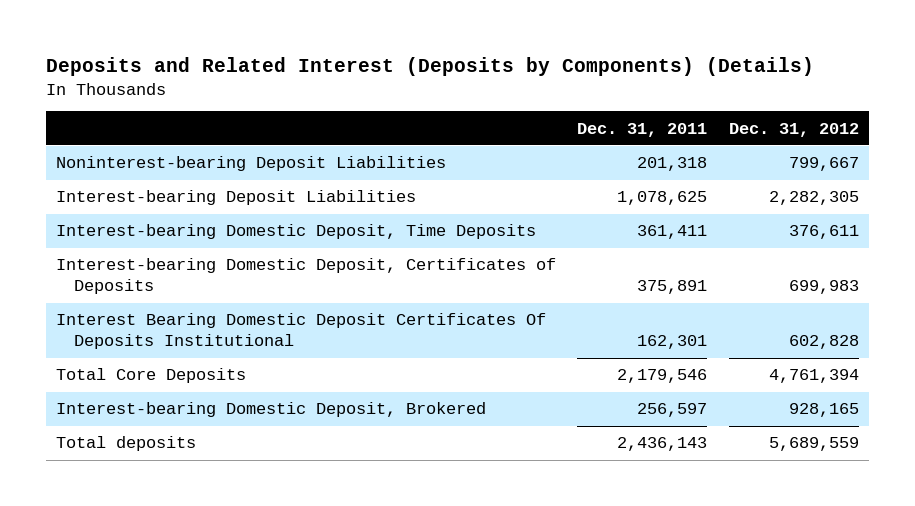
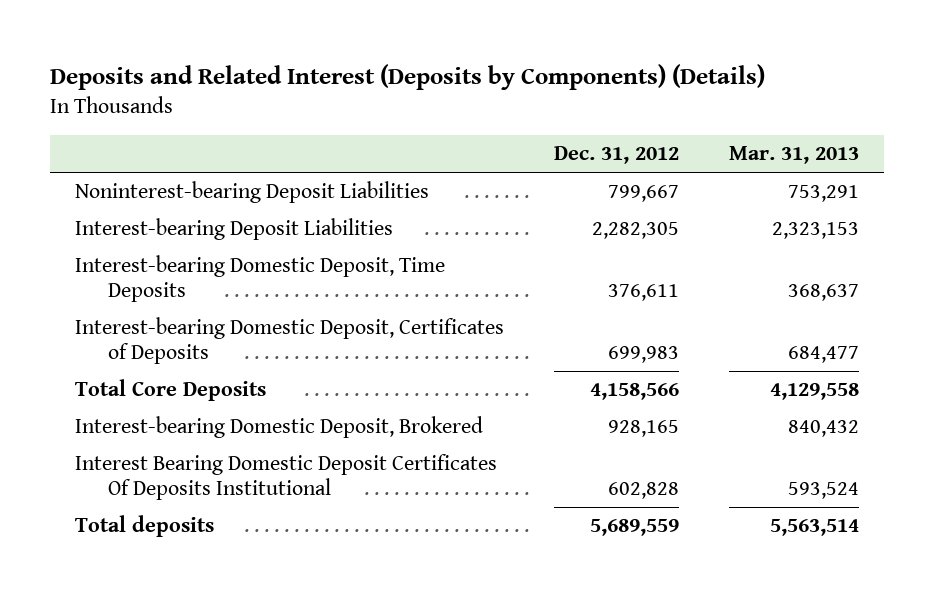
[577,122,708,137] Dec. 31, 2011 -> none
none -> [728,146,859,165] Mar. 31, 2013
[768,369,859,384] 4,761,394 -> [589,383,679,401] 4,158,566
[56,313,547,350] Interest Bearing Domestic Deposit Certificates Of Deposits Institutional -> [75,454,498,501] Interest Bearing Domestic Deposit Certificates Of Deposits Institutional

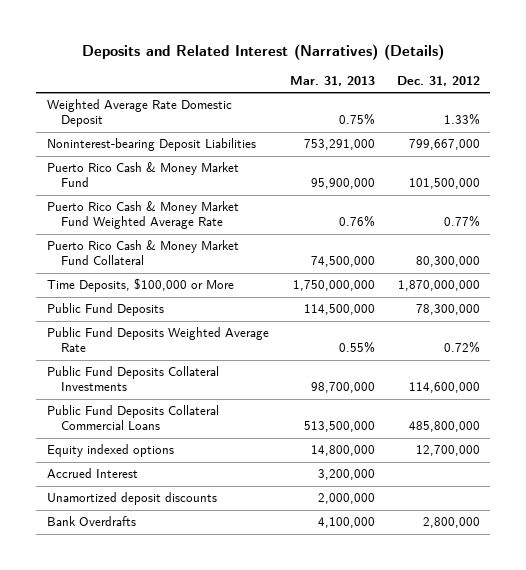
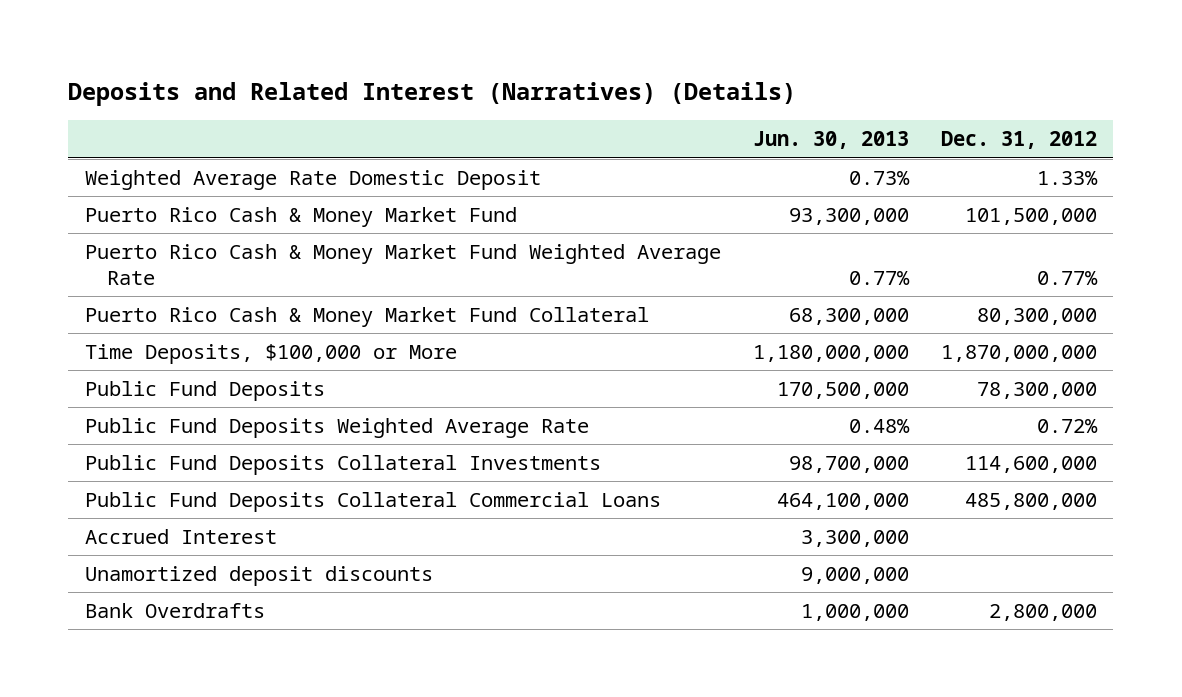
[290,75,376,86] Mar. 31, 2013 -> none
none -> [752,131,909,150] Jun. 30, 2013
[46,138,256,152] Noninterest-bearing Deposit Liabilities -> none
[46,444,174,458] Equity indexed options -> none

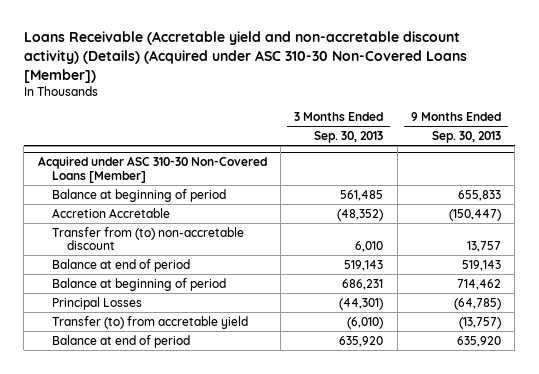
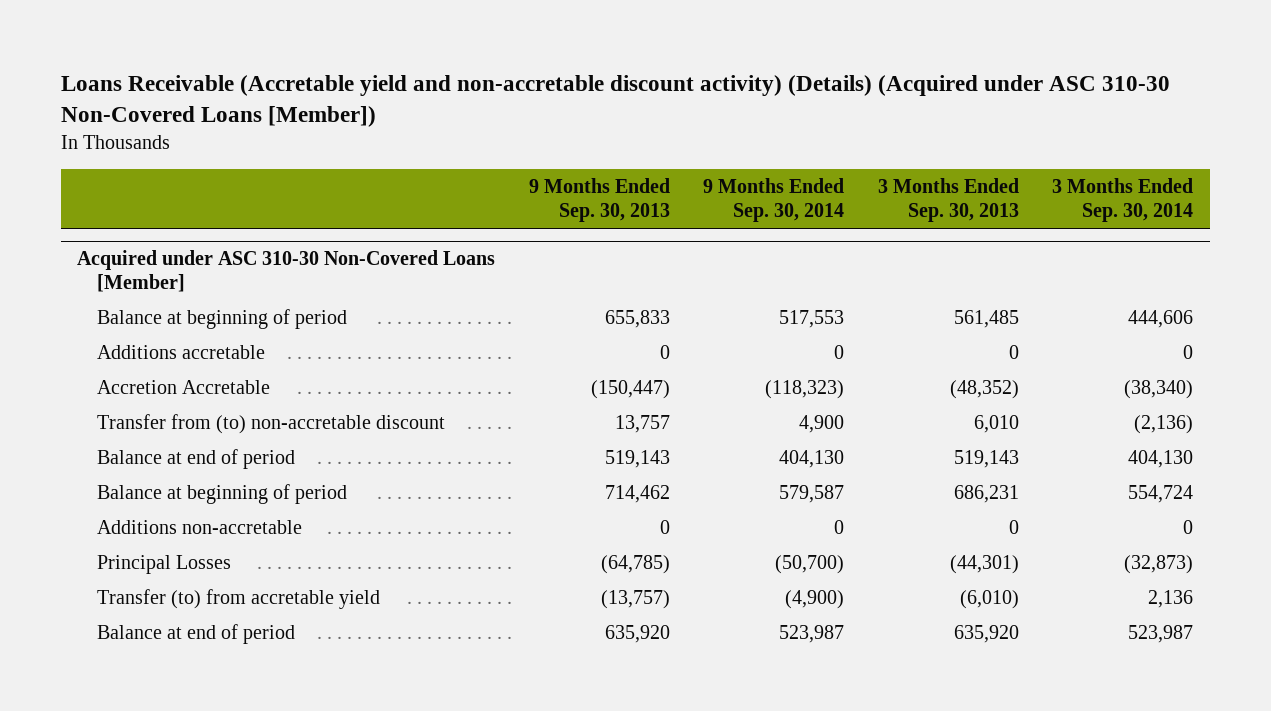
none -> [703,177,845,223] 9 Months Ended Sep. 30, 2014
none -> [1052,177,1194,223] 3 Months Ended Sep. 30, 2014
none -> [96,344,265,359] Additions accretable
none -> [96,519,302,534] Additions non-accretable

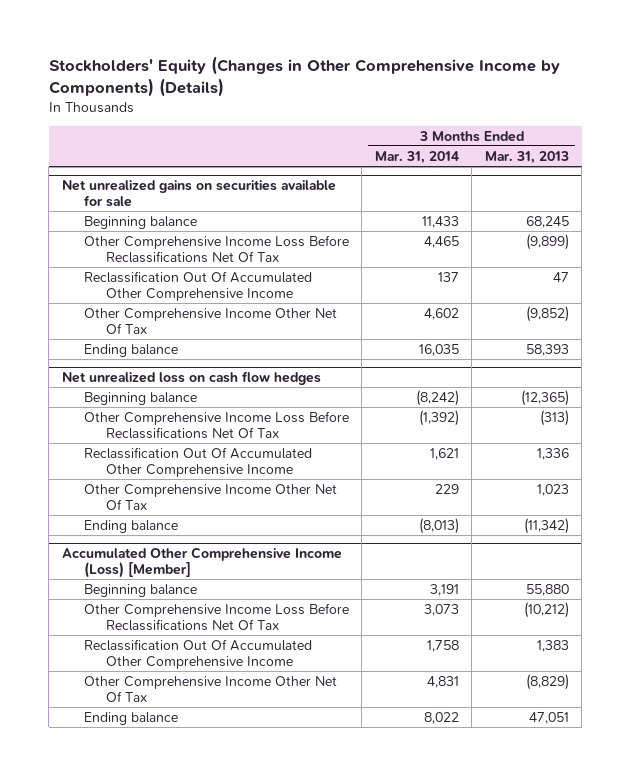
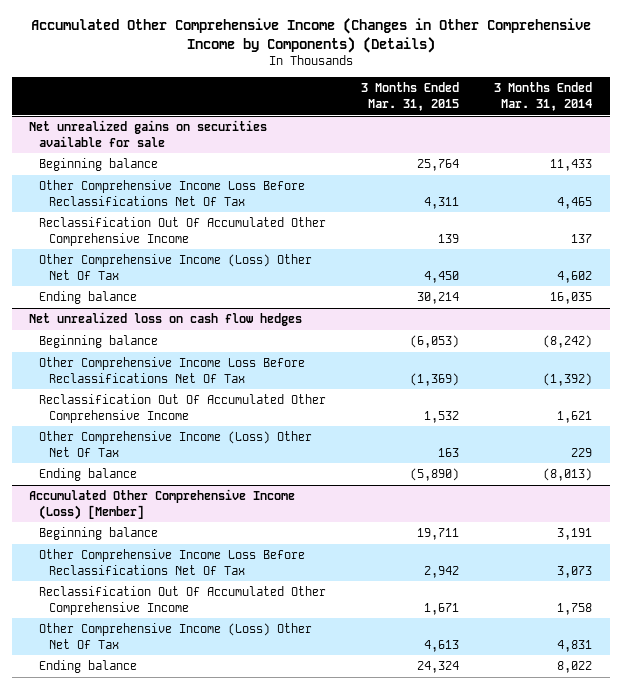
[48,55,560,97] Stockholders' Equity (Changes in Other Comprehensive Income by Components) (Details) -> [30,18,591,54] Accumulated Other Comprehensive Income (Changes in Other Comprehensive Income by Components) (Details)
[484,150,569,164] Mar. 31, 2013 -> none
none -> [361,82,460,111] 3 Months Ended Mar. 31, 2015
[83,307,337,335] Other Comprehensive Income Other Net Of Tax -> [39,254,313,280] Other Comprehensive Income (Loss) Other Net Of Tax
[83,483,337,511] Other Comprehensive Income Other Net Of Tax -> [39,431,313,457] Other Comprehensive Income (Loss) Other Net Of Tax
[83,675,337,703] Other Comprehensive Income Other Net Of Tax -> [39,623,313,649] Other Comprehensive Income (Loss) Other Net Of Tax

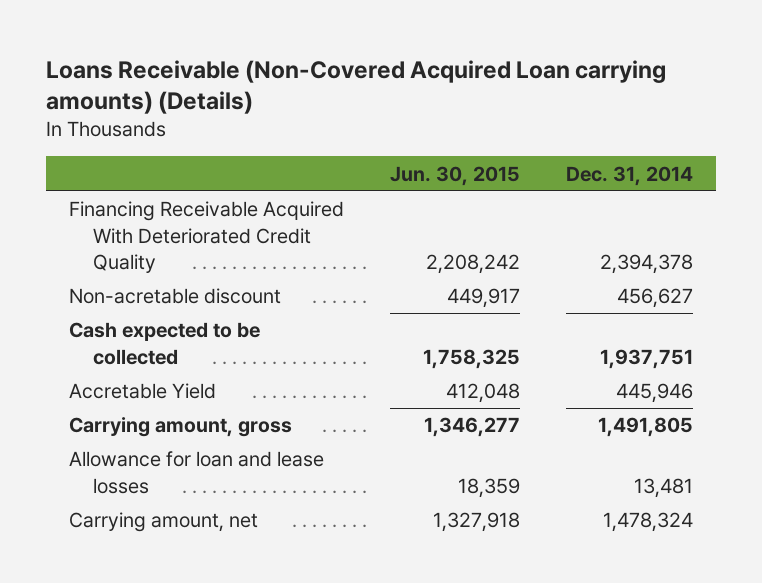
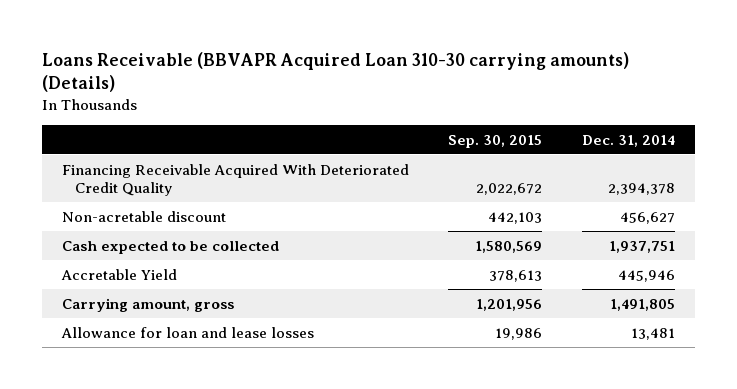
[46,59,667,114] Loans Receivable (Non-Covered Acquired Loan carrying amounts) (Details) -> [42,51,630,93] Loans Receivable (BBVAPR Acquired Loan 310-30 carrying amounts) (Details)
[390,165,521,186] Jun. 30, 2015 -> none
none -> [448,134,543,148] Sep. 30, 2015
[69,512,259,533] Carrying amount, net -> none

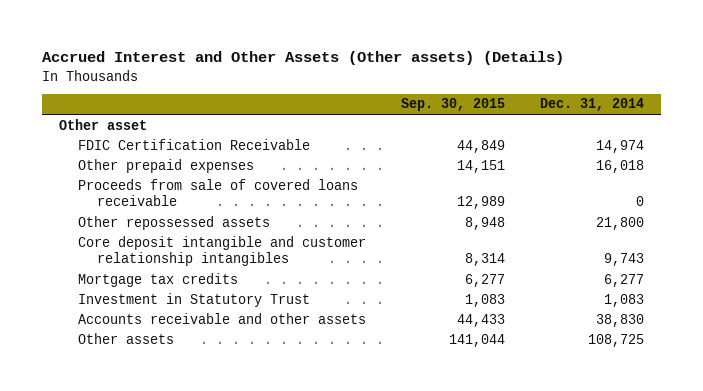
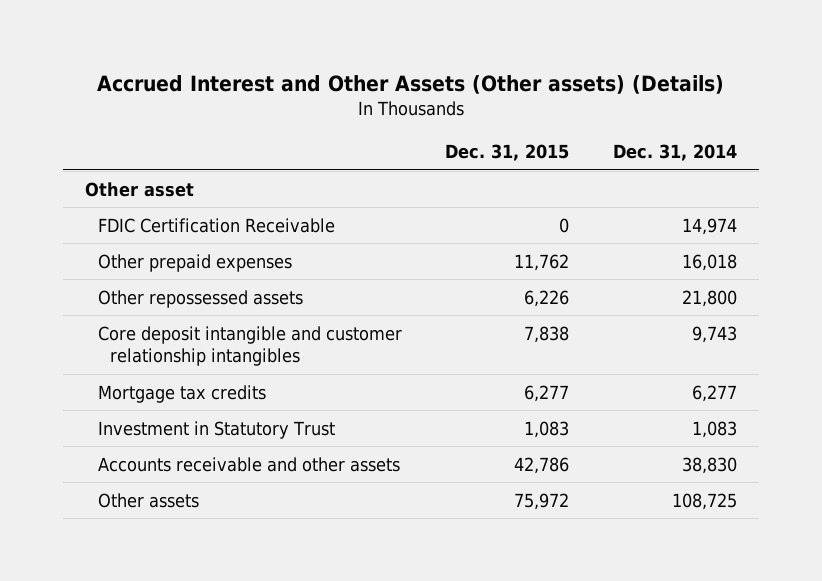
[400,98,505,112] Sep. 30, 2015 -> none
none -> [445,144,570,162] Dec. 31, 2015
[78,178,359,206] Proceeds from sale of covered loans receivable -> none

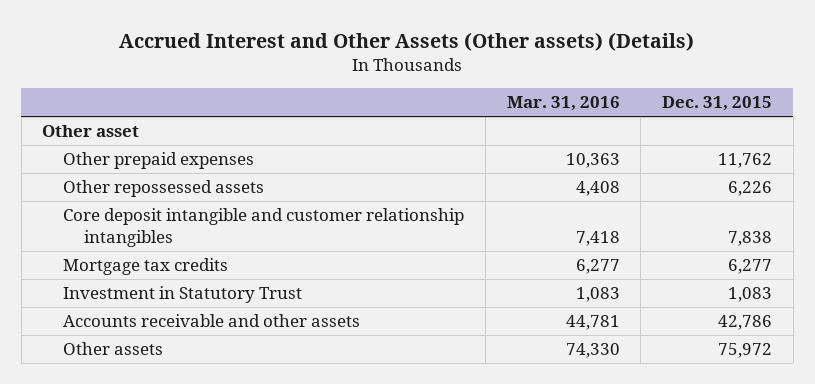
[612,144,737,162] Dec. 31, 2014 -> none
none -> [506,96,620,112] Mar. 31, 2016
[97,217,335,233] FDIC Certification Receivable -> none

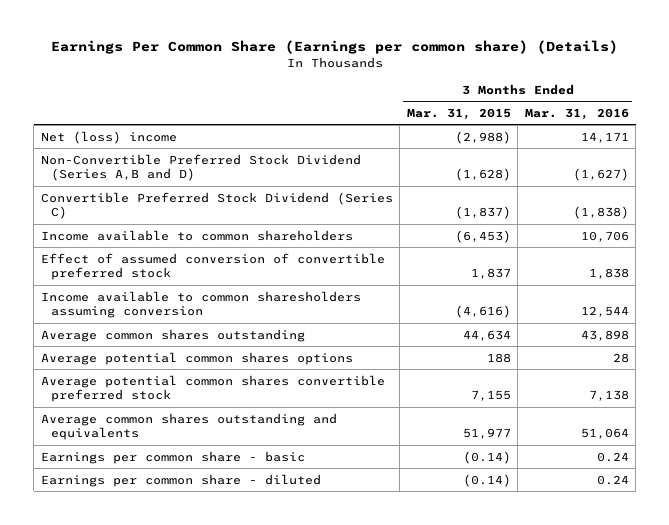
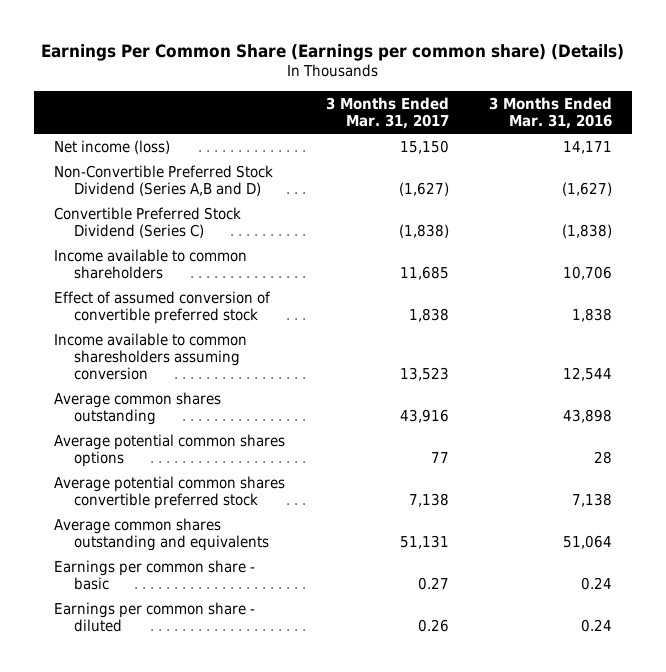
[406,107,511,120] Mar. 31, 2015 -> none
none -> [325,96,449,129] 3 Months Ended Mar. 31, 2017
[40,130,177,144] Net (loss) income -> [54,139,171,154] Net income (loss)

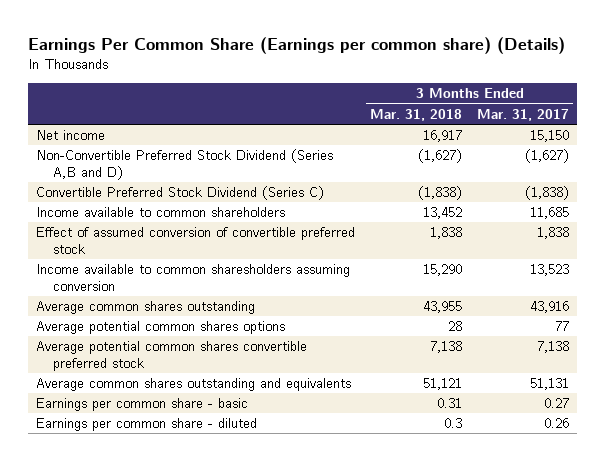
[488,96,612,129] 3 Months Ended Mar. 31, 2016 -> none
none -> [369,108,462,121] Mar. 31, 2018
[54,139,171,154] Net income (loss) -> [35,130,105,141] Net income

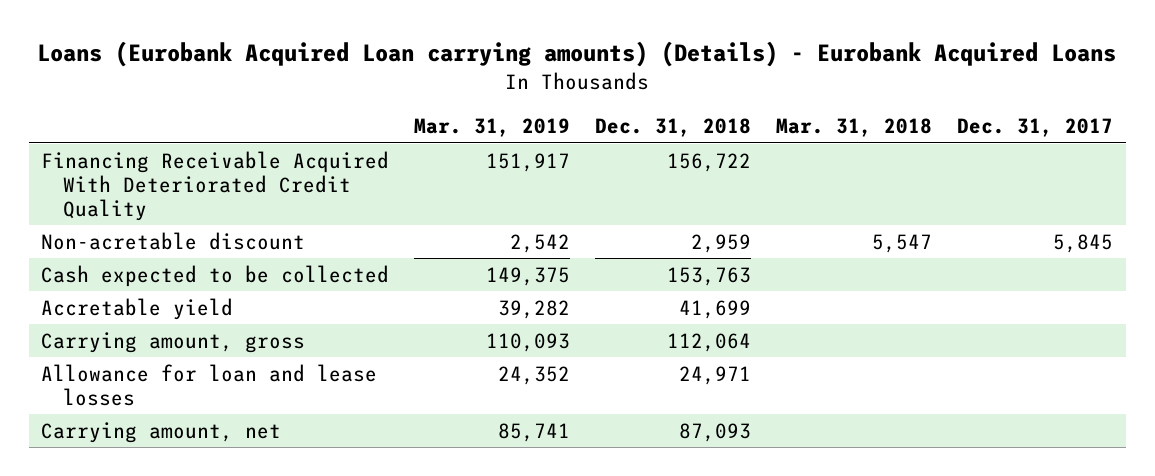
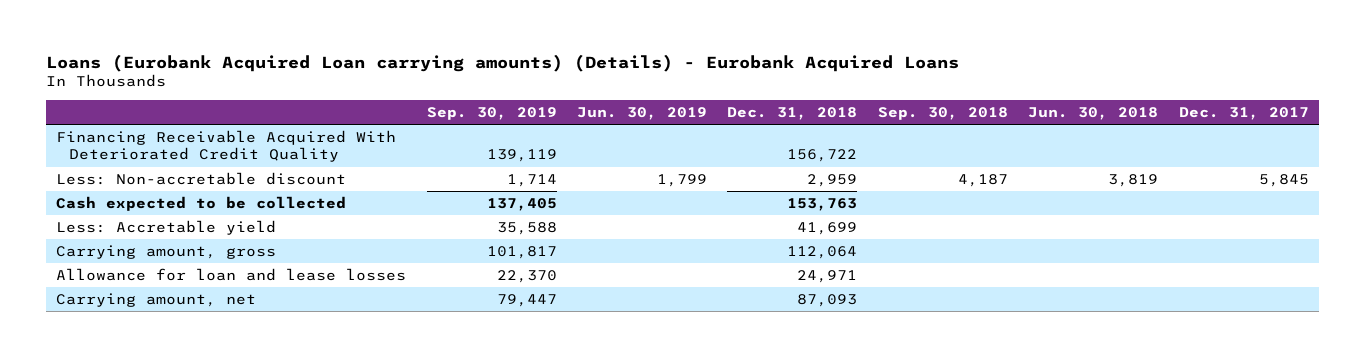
[414,118,571,138] Mar. 31, 2019 -> none
[776,118,933,138] Mar. 31, 2018 -> none
none -> [426,107,557,121] Sep. 30, 2019
none -> [577,107,708,121] Jun. 30, 2019
none -> [877,107,1008,121] Sep. 30, 2018
none -> [1028,107,1159,121] Jun. 30, 2018
[41,231,306,250] Non-acretable discount -> [56,171,347,185] Less: Non-accretable discount
[41,297,234,320] Accretable yield -> [56,219,277,235] Less: Accretable yield

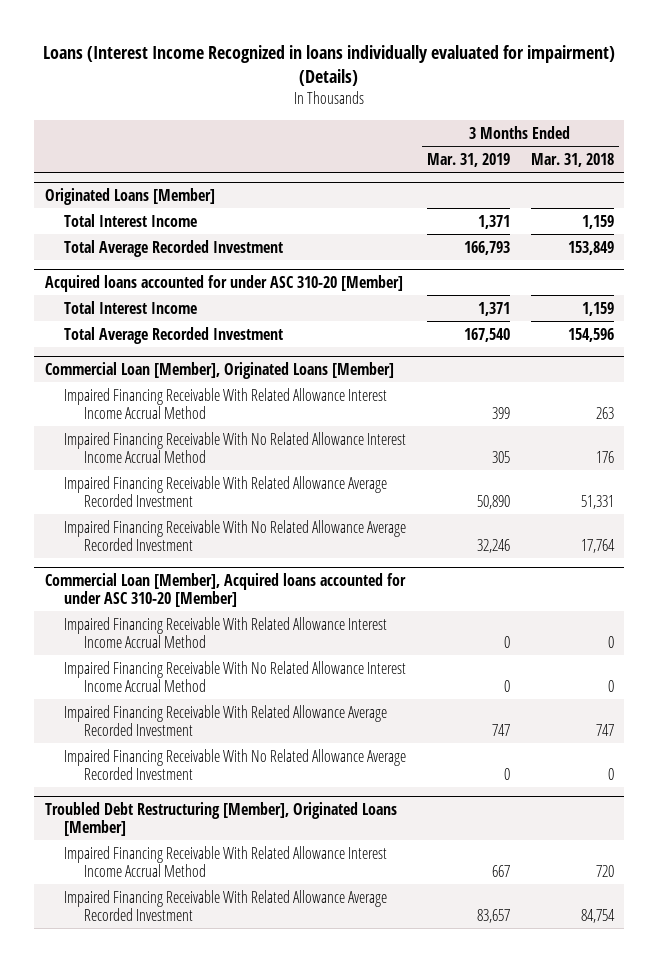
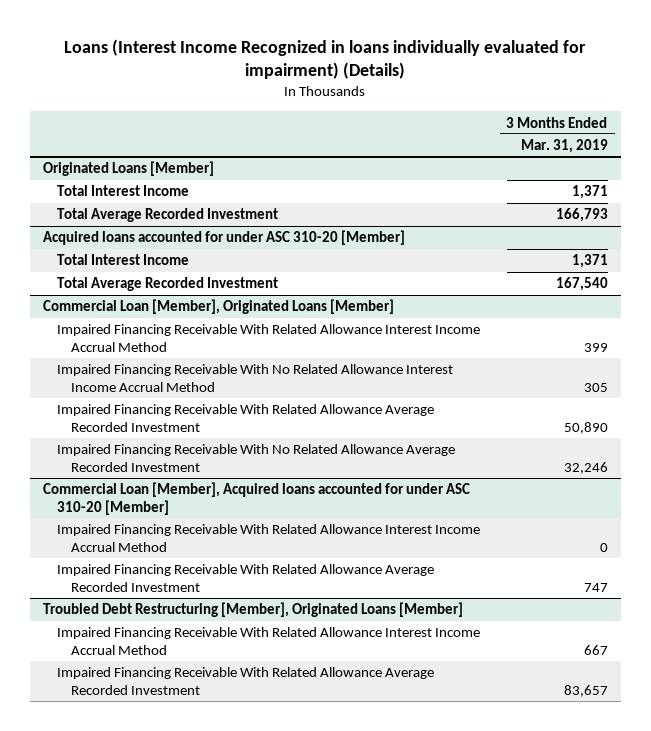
[530,152,614,167] Mar. 31, 2018 -> none
[64,660,407,692] Impaired Financing Receivable With No Related Allowance Interest Income Accrual Method -> none
[64,748,407,780] Impaired Financing Receivable With No Related Allowance Average Recorded Investment -> none

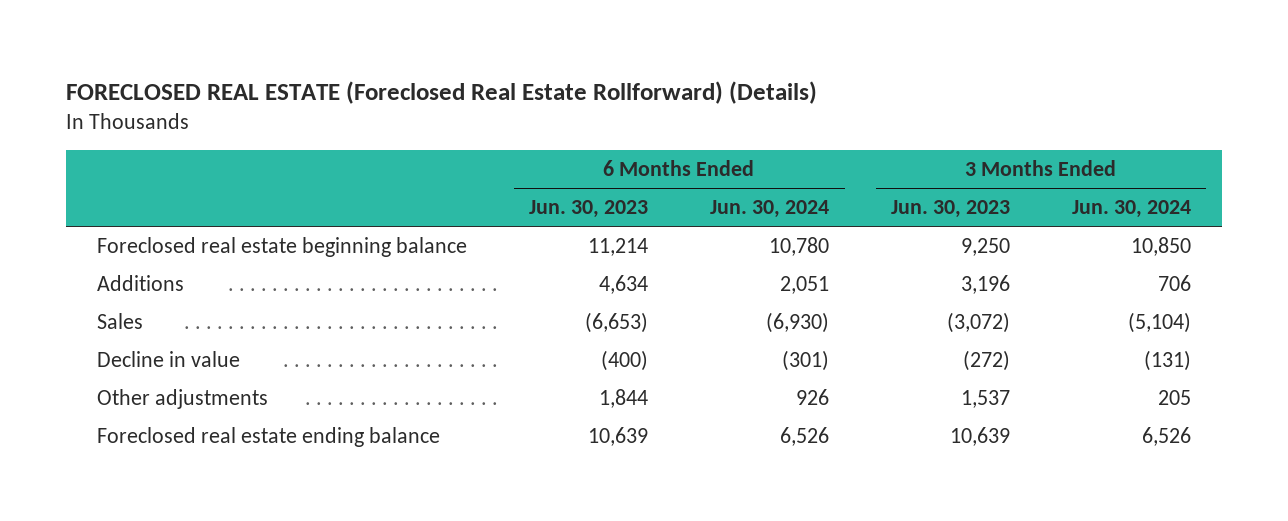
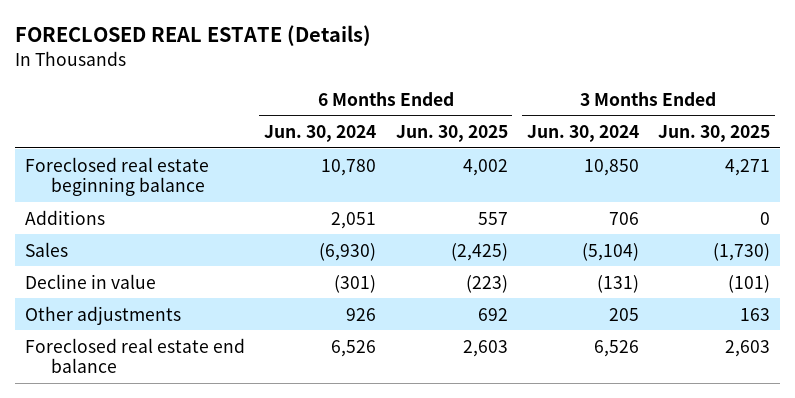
[66,80,818,104] FORECLOSED REAL ESTATE (Foreclosed Real Estate Rollforward) (Details) -> [15,25,372,47] FORECLOSED REAL ESTATE (Details)
[529,200,649,219] Jun. 30, 2023 -> none
[891,200,1011,219] Jun. 30, 2023 -> none
none -> [395,124,508,142] Jun. 30, 2025
none -> [658,124,771,142] Jun. 30, 2025
[97,426,441,447] Foreclosed real estate ending balance -> [25,337,246,374] Foreclosed real estate end balance

